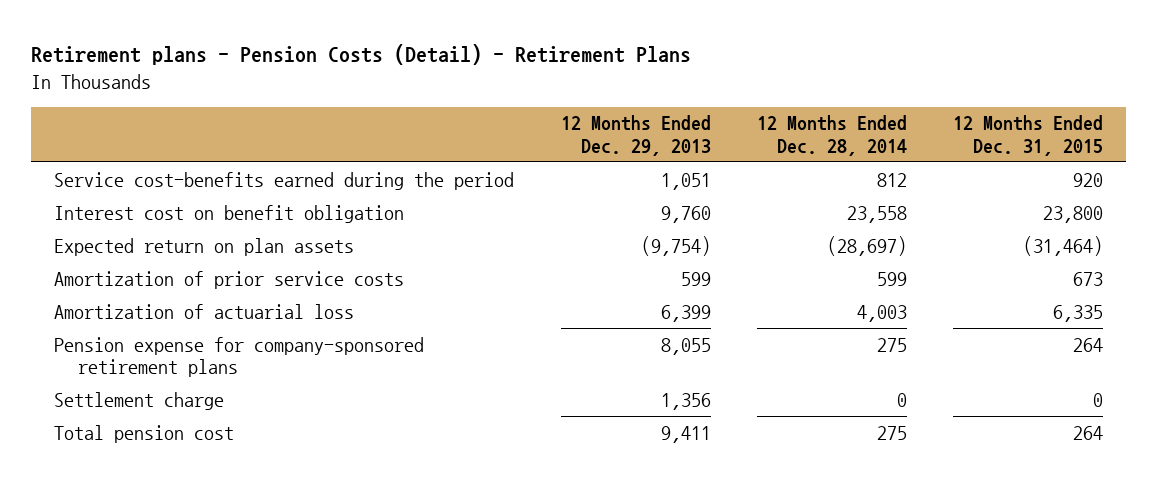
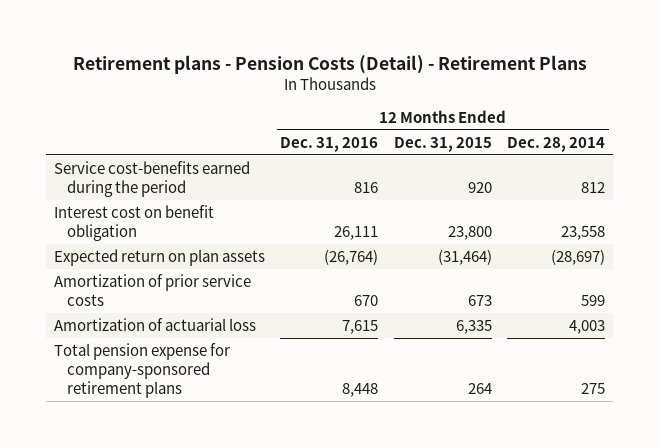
[560,115,711,156] 12 Months Ended Dec. 29, 2013 -> none
none -> [280,136,379,152] Dec. 31, 2016
[54,391,225,410] Settlement charge -> none
[54,424,235,443] Total pension cost -> none
[54,336,425,377] Pension expense for company-sponsored retirement plans -> [54,342,231,399] Total pension expense for company-sponsored retirement plans

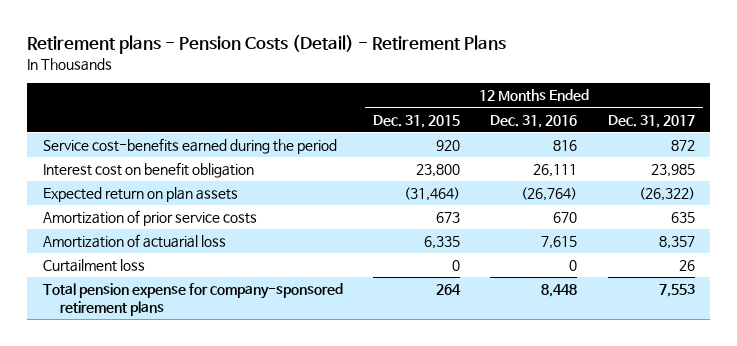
[507,136,606,152] Dec. 28, 2014 -> none
none -> [607,114,695,128] Dec. 31, 2017
none -> [42,259,145,273] Curtailment loss

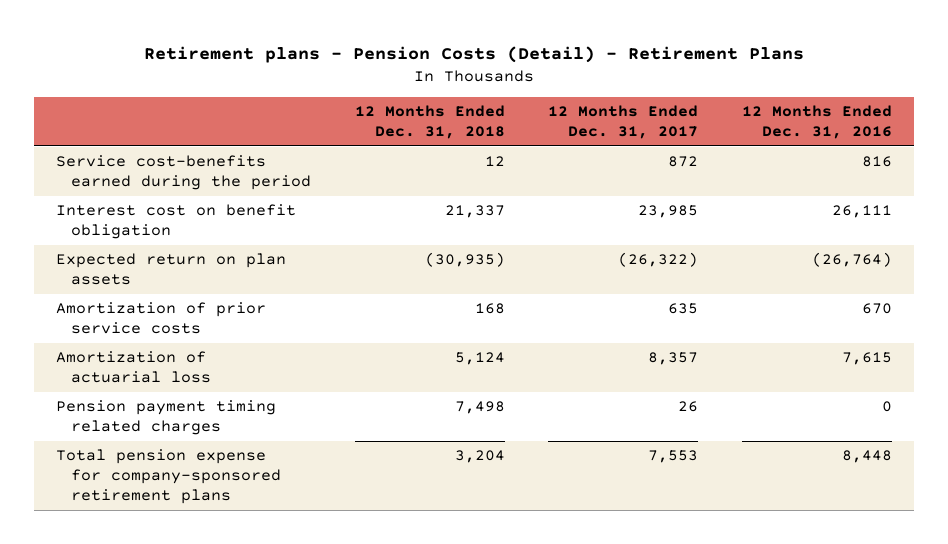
[372,114,460,128] Dec. 31, 2015 -> none
none -> [354,105,505,140] 12 Months Ended Dec. 31, 2018
[42,259,145,273] Curtailment loss -> [55,400,276,436] Pension payment timing related charges

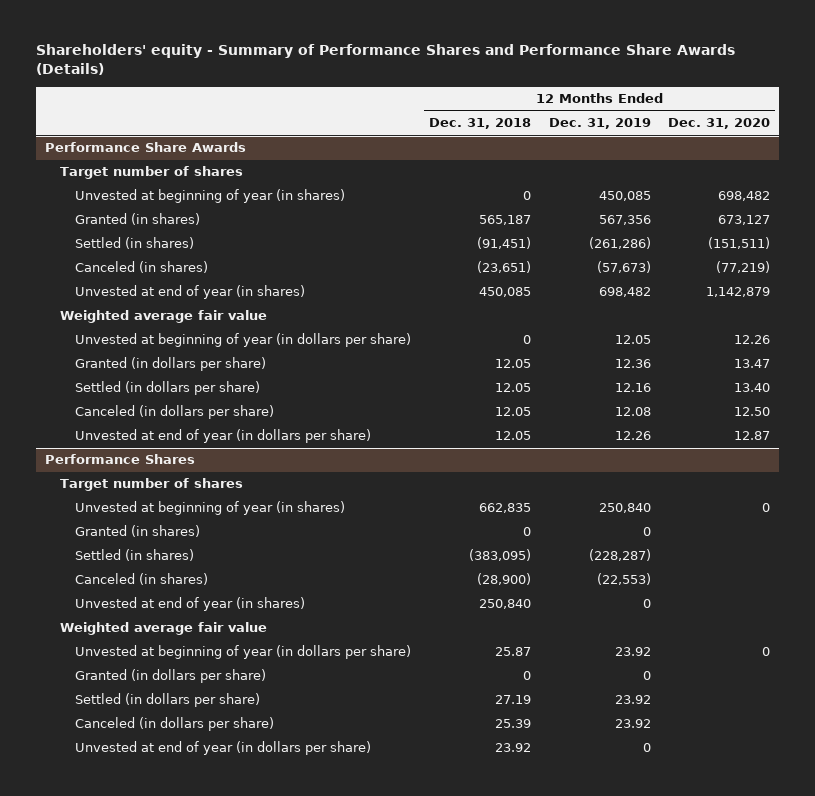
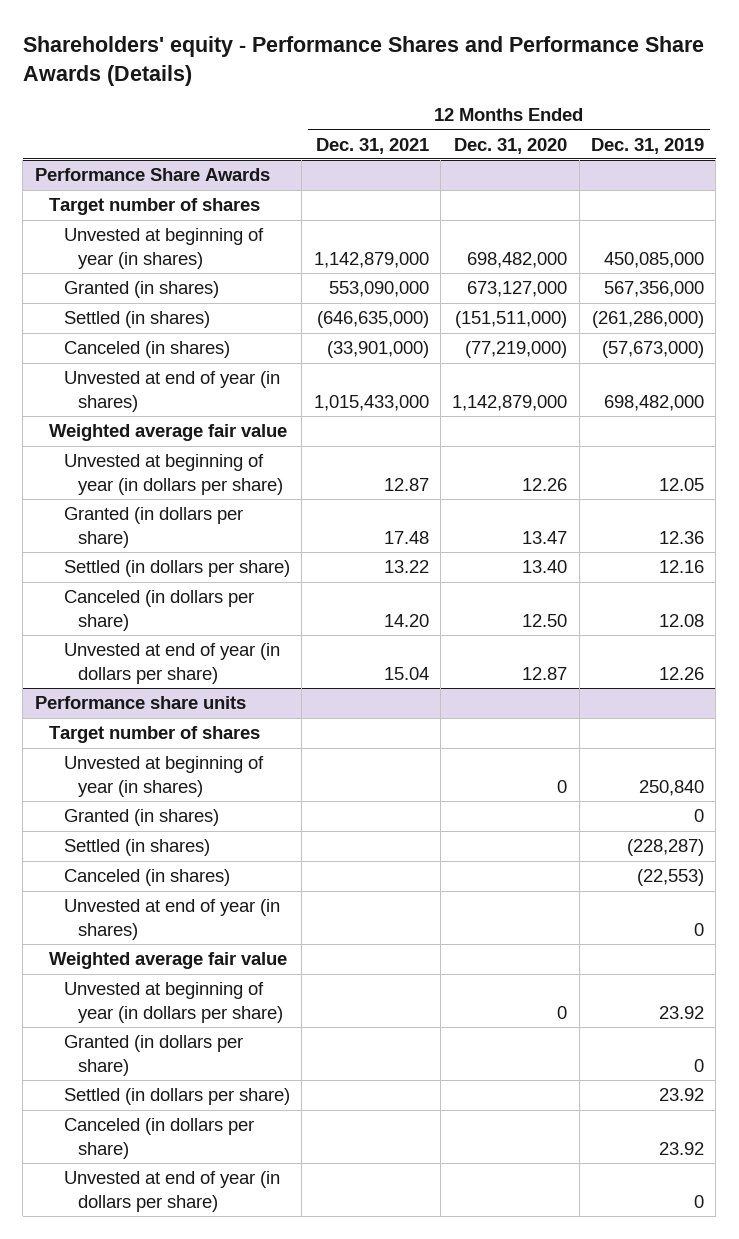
[36,44,736,76] Shareholders' equity - Summary of Performance Shares and Performance Share Awards (Details) -> [22,35,704,86] Shareholders' equity - Performance Shares and Performance Share Awards (Details)
[428,118,531,130] Dec. 31, 2018 -> none
none -> [315,137,429,154] Dec. 31, 2021
[598,191,651,202] 450,085 -> [603,252,704,269] 450,085,000
[718,191,771,202] 698,482 -> [467,252,568,269] 698,482,000
[598,215,651,226] 567,356 -> [603,281,704,298] 567,356,000
[718,215,771,226] 673,127 -> [467,281,568,298] 673,127,000
[588,237,651,250] (261,286) -> [591,311,704,329] (261,286,000)
[708,237,771,250] (151,511) -> [455,311,568,329] (151,511,000)
[596,261,651,274] (57,673) -> [601,341,704,359] (57,673,000)
[716,261,771,274] (77,219) -> [465,341,568,359] (77,219,000)
[598,287,651,298] 698,482 -> [603,395,704,412] 698,482,000
[706,287,771,298] 1,142,879 -> [452,395,568,412] 1,142,879,000
[45,454,196,465] Performance Shares -> [34,696,246,710] Performance share units

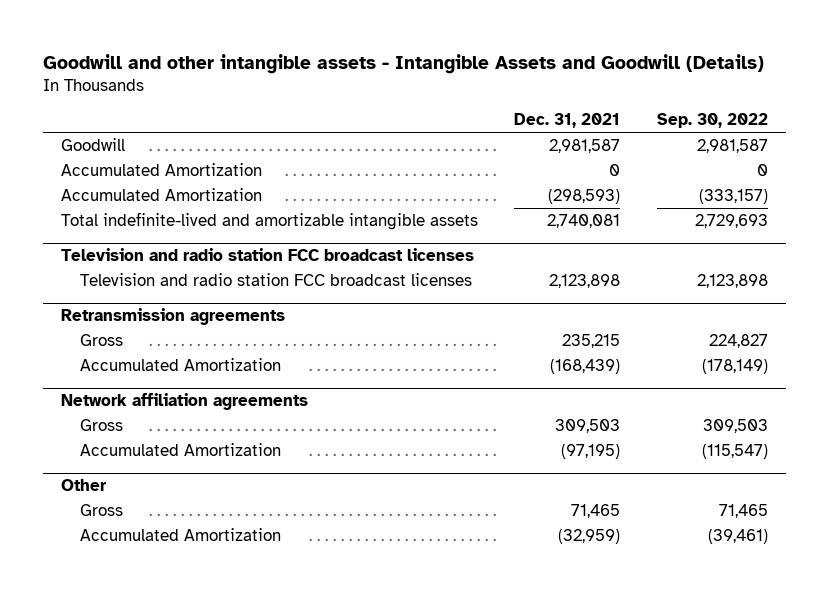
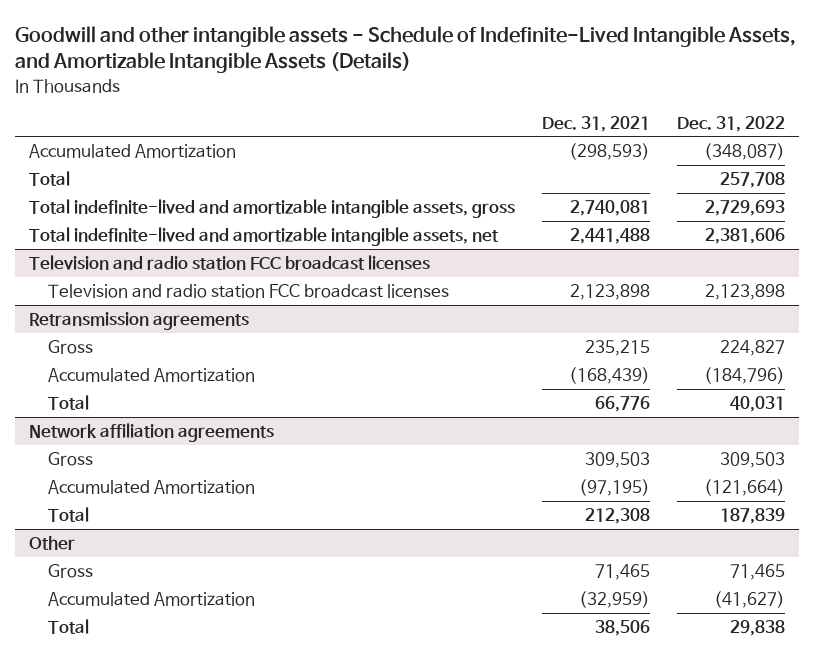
[43,53,765,74] Goodwill and other intangible assets - Intangible Assets and Goodwill (Details) -> [15,25,797,74] Goodwill and other intangible assets - Schedule of Indefinite-Lived Intangible Assets, and Amortizable Intangible Assets (Details)
[656,113,768,129] Sep. 30, 2022 -> none
none -> [677,115,786,132] Dec. 31, 2022
[61,138,126,152] Goodwill -> none
[61,163,263,177] Accumulated Amortization -> none
none -> [28,171,70,187] Total
[61,212,479,231] Total indefinite-lived and amortizable intangible assets -> [28,199,515,219] Total indefinite-lived and amortizable intangible assets, gross
none -> [28,227,499,247] Total indefinite-lived and amortizable intangible assets, net
none -> [47,395,89,411] Total
none -> [47,507,89,523] Total
none -> [47,619,89,635] Total

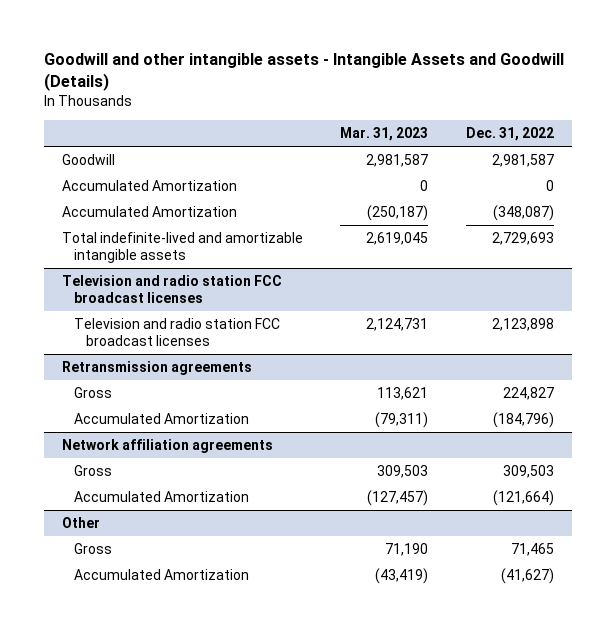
[15,25,797,74] Goodwill and other intangible assets - Schedule of Indefinite-Lived Intangible Assets, and Amortizable Intangible Assets (Details) -> [43,53,564,91] Goodwill and other intangible assets - Intangible Assets and Goodwill (Details)
[541,115,650,132] Dec. 31, 2021 -> none
none -> [340,126,429,141] Mar. 31, 2023
none -> [62,154,116,166] Goodwill
none -> [62,180,238,192] Accumulated Amortization
[28,171,70,187] Total -> none
[28,227,499,247] Total indefinite-lived and amortizable intangible assets, net -> none
[28,199,515,219] Total indefinite-lived and amortizable intangible assets, gross -> [62,232,304,263] Total indefinite-lived and amortizable intangible assets
[47,395,89,411] Total -> none
[47,507,89,523] Total -> none
[47,619,89,635] Total -> none

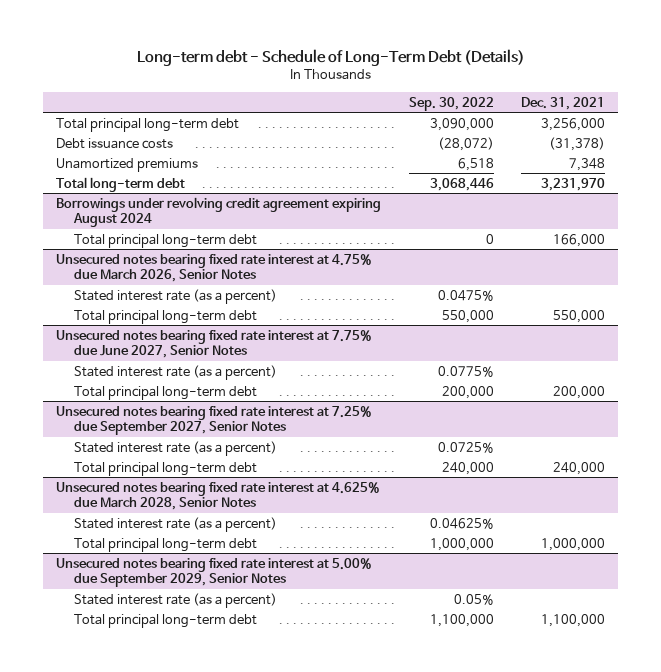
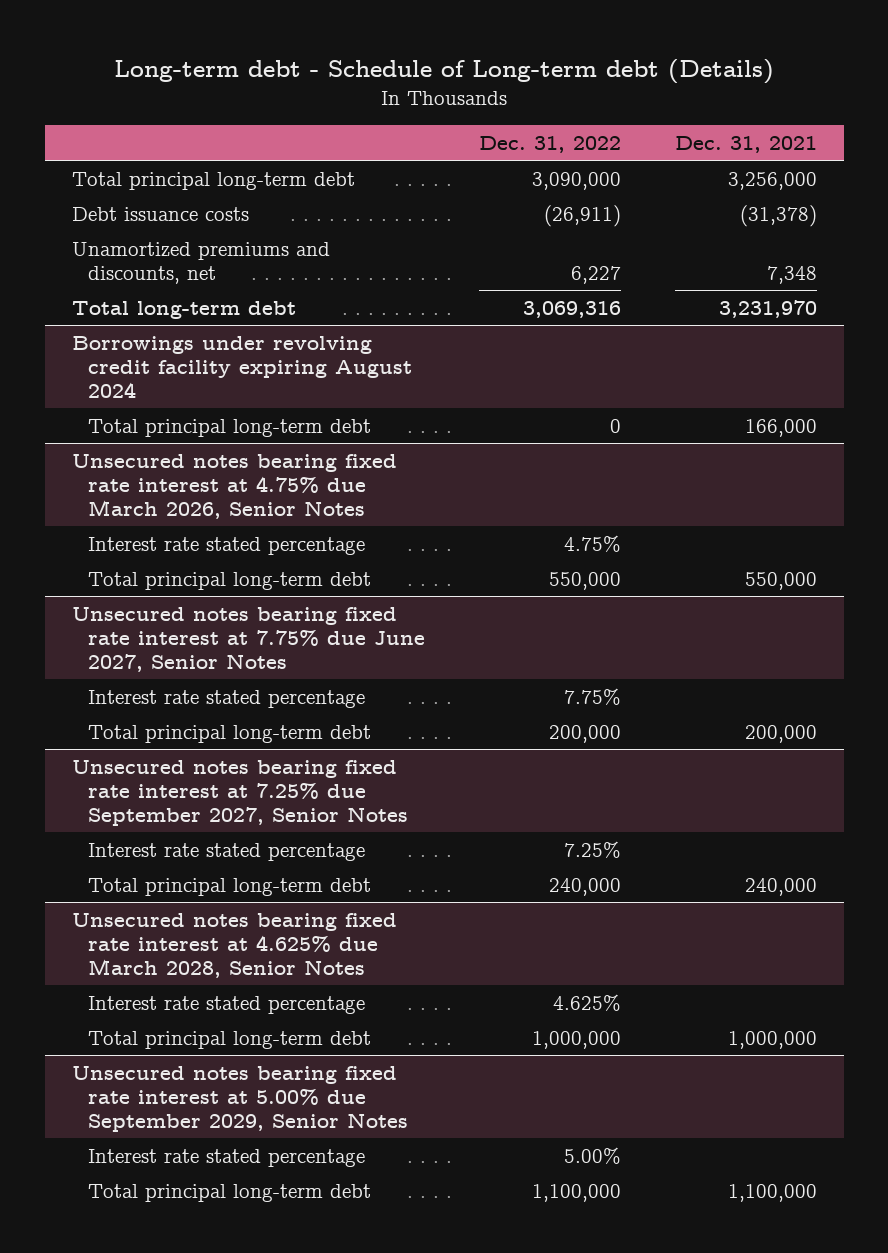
[136,49,525,67] Long-term debt - Schedule of Long-Term Debt (Details) -> [114,58,775,84] Long-term debt - Schedule of Long-term debt (Details)
[408,96,494,111] Sep. 30, 2022 -> none
none -> [478,136,621,154] Dec. 31, 2022
[56,157,199,172] Unamortized premiums -> [71,241,330,284] Unamortized premiums and discounts, net
[56,196,382,227] Borrowings under revolving credit agreement expiring August 2024 -> [71,335,412,398] Borrowings under revolving credit facility expiring August 2024
[74,288,278,304] Stated interest rate (as a percent) -> [87,536,365,555] Interest rate stated percentage
[74,364,278,380] Stated interest rate (as a percent) -> [87,689,365,708] Interest rate stated percentage
[74,440,278,456] Stated interest rate (as a percent) -> [87,842,365,861] Interest rate stated percentage
[74,516,278,532] Stated interest rate (as a percent) -> [87,995,365,1014] Interest rate stated percentage
[74,592,278,608] Stated interest rate (as a percent) -> [87,1148,365,1167] Interest rate stated percentage

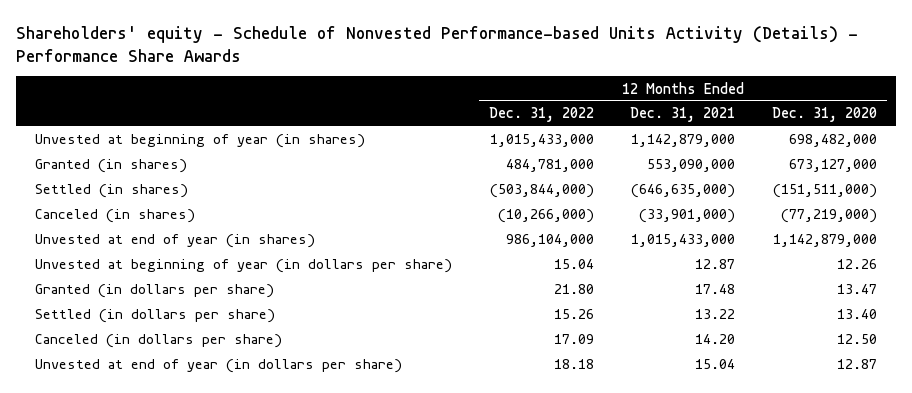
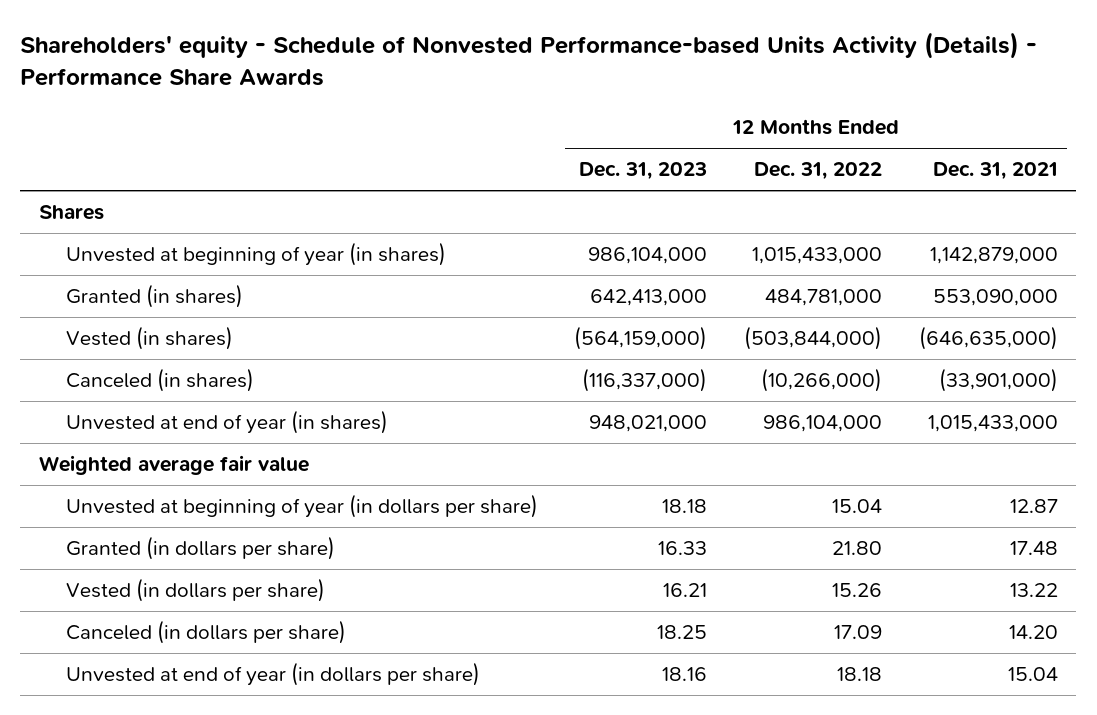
[772,107,878,123] Dec. 31, 2020 -> none
none -> [579,162,708,181] Dec. 31, 2023
none -> [38,205,104,221] Shares
[34,184,188,199] Settled (in shares) -> [65,326,233,351] Vested (in shares)
none -> [38,455,309,476] Weighted average fair value
[34,309,275,324] Settled (in dollars per share) -> [65,578,325,603] Vested (in dollars per share)

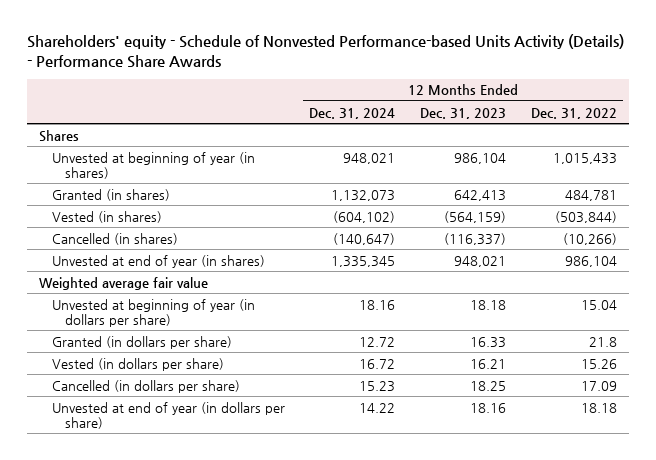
[933,162,1059,181] Dec. 31, 2021 -> none
none -> [309,107,396,119] Dec. 31, 2024
[588,247,708,265] 986,104,000 -> [454,152,507,164] 986,104
[752,247,883,265] 1,015,433,000 -> [552,152,617,164] 1,015,433
[590,289,708,307] 642,413,000 -> [454,189,507,201] 642,413
[765,289,883,307] 484,781,000 -> [564,189,617,201] 484,781
[574,326,708,351] (564,159,000) -> [444,210,507,223] (564,159)
[744,326,883,351] (503,844,000) -> [554,210,617,223] (503,844)
[65,368,254,393] Canceled (in shares) -> [51,232,178,245] Cancelled (in shares)
[582,368,708,393] (116,337,000) -> [444,232,507,245] (116,337)
[761,368,883,393] (10,266,000) -> [562,232,617,245] (10,266)
[589,415,708,433] 948,021,000 -> [454,255,507,267] 948,021
[763,415,883,433] 986,104,000 -> [564,255,617,267] 986,104
[832,541,883,556] 21.80 -> [588,336,617,347] 21.8
[65,620,346,645] Canceled (in dollars per share) -> [51,379,240,393] Cancelled (in dollars per share)

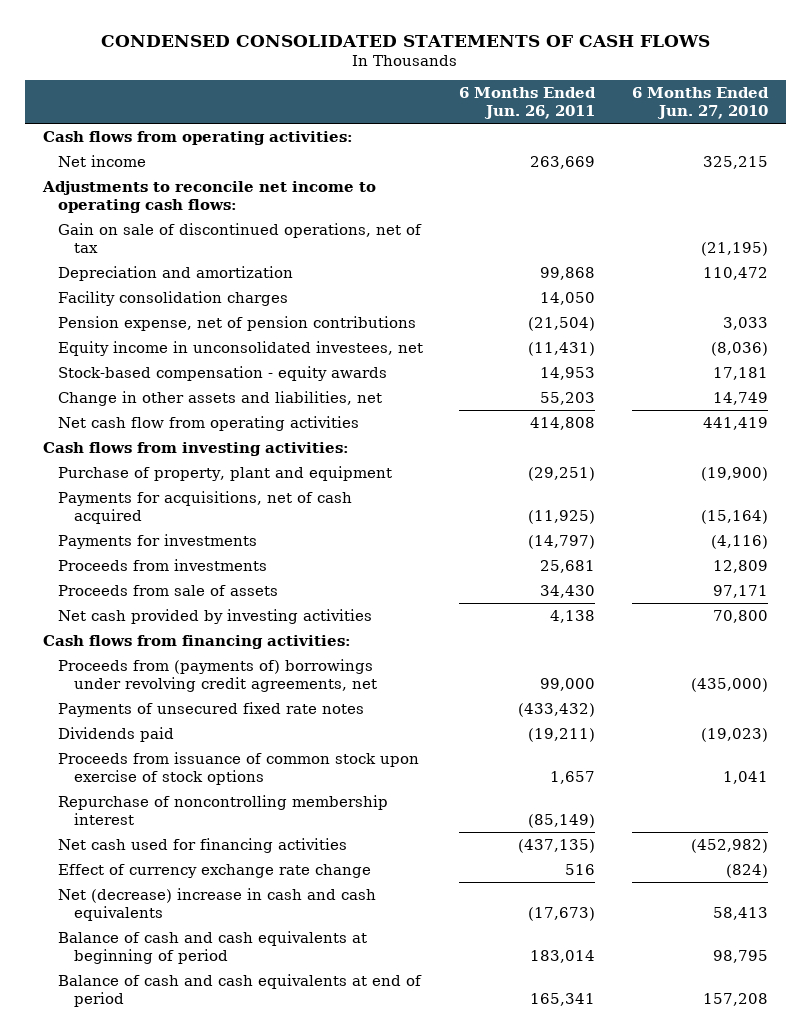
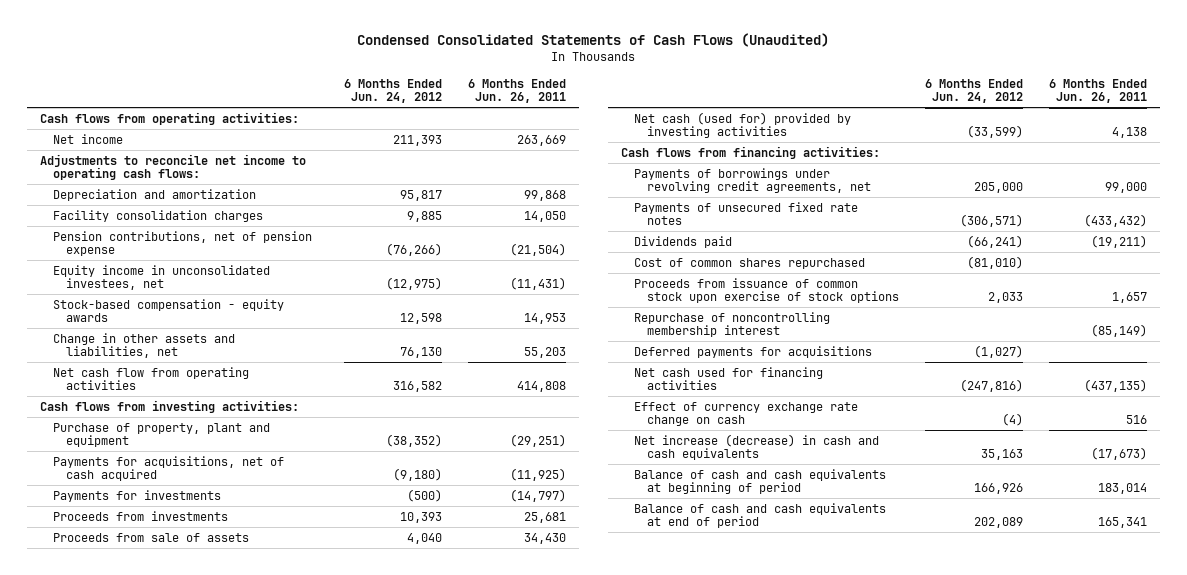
[101,34,711,47] CONDENSED CONSOLIDATED STATEMENTS OF CASH FLOWS -> [357,33,830,48] Condensed Consolidated Statements of Cash Flows (Unaudited)
[631,87,769,119] 6 Months Ended Jun. 27, 2010 -> none
none -> [343,78,442,104] 6 Months Ended Jun. 24, 2012
[58,222,423,253] Gain on sale of discontinued operations, net of tax -> none
[58,315,417,331] Pension expense, net of pension contributions -> [52,230,312,257] Pension contributions, net of pension expense
[58,608,373,624] Net cash provided by investing activities -> [633,111,851,139] Net cash (used for) provided by investing activities
[58,658,377,692] Proceeds from (payments of) borrowings under revolving credit agreements, net -> [633,167,871,194] Payments of borrowings under revolving credit agreements, net
none -> [633,257,865,269] Cost of common shares repurchased
none -> [633,345,872,358] Deferred payments for acquisitions
[58,863,372,878] Effect of currency exchange rate change -> [633,401,858,427] Effect of currency exchange rate change on cash
[58,887,377,921] Net (decrease) increase in cash and cash equivalents -> [633,433,879,461] Net increase (decrease) in cash and cash equivalents

